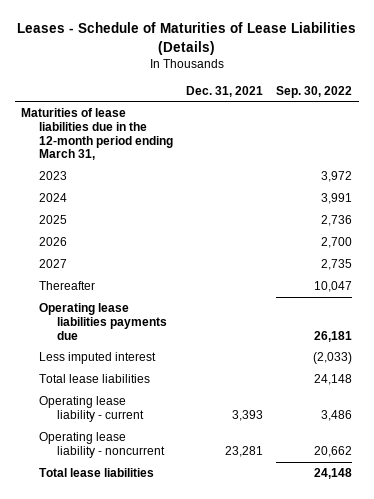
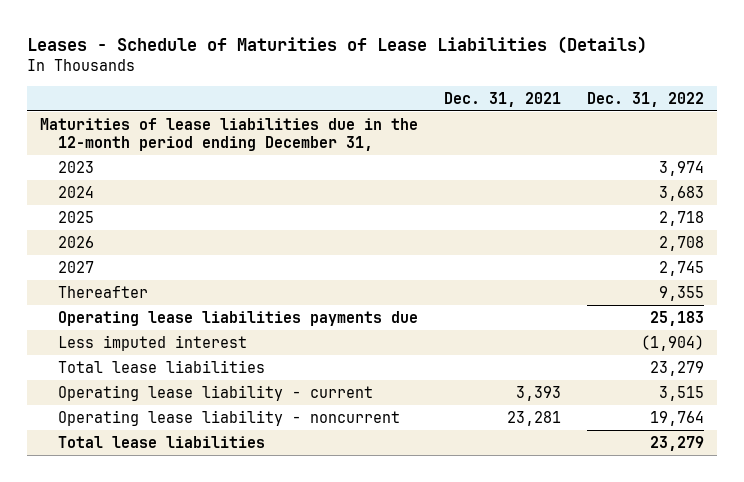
[276,85,353,98] Sep. 30, 2022 -> none
none -> [586,91,704,107] Dec. 31, 2022
[21,107,174,161] Maturities of lease liabilities due in the 12-month period ending March 31, -> [40,117,419,152] Maturities of lease liabilities due in the 12-month period ending December 31,

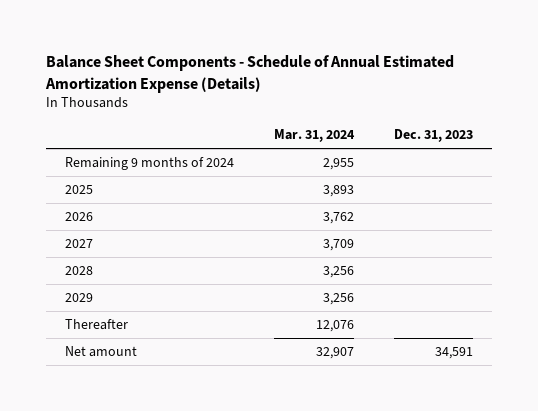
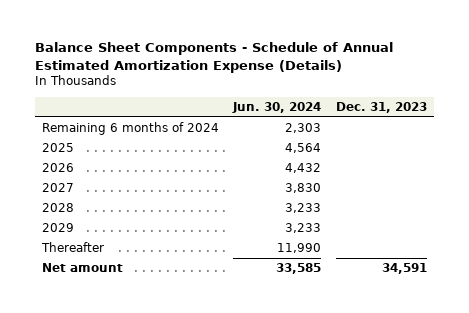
[274,129,356,143] Mar. 31, 2024 -> none
none -> [232,102,322,114] Jun. 30, 2024
[65,157,235,171] Remaining 9 months of 2024 -> [41,122,219,136] Remaining 6 months of 2024

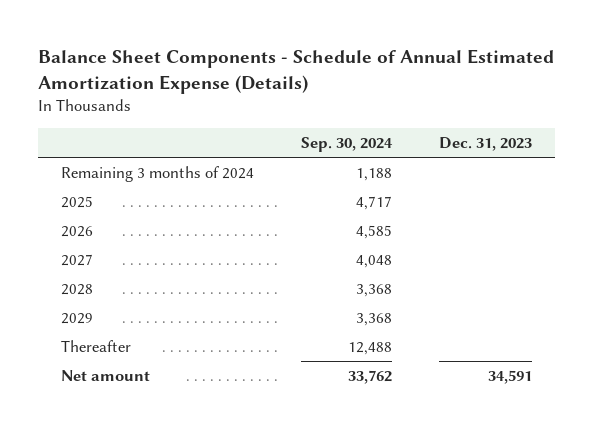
[232,102,322,114] Jun. 30, 2024 -> none
none -> [300,137,393,153] Sep. 30, 2024
[41,122,219,136] Remaining 6 months of 2024 -> [61,165,255,182] Remaining 3 months of 2024

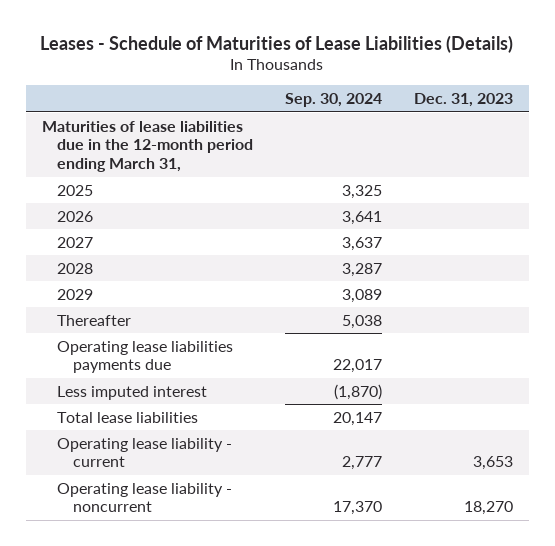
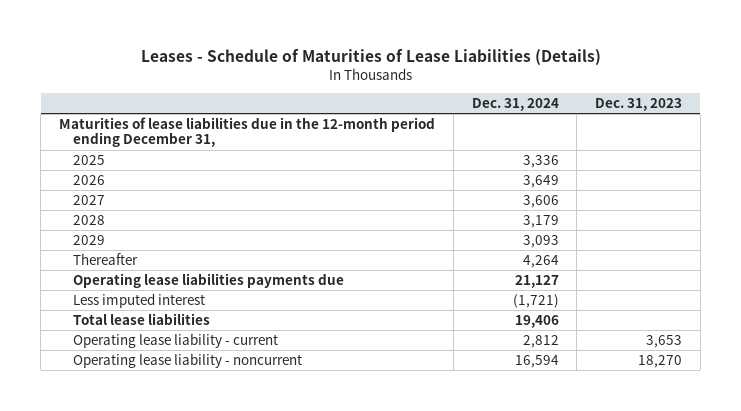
[285,93,383,108] Sep. 30, 2024 -> none
none -> [471,97,559,111] Dec. 31, 2024
[41,120,254,173] Maturities of lease liabilities due in the 12-month period ending March 31, -> [58,116,435,148] Maturities of lease liabilities due in the 12-month period ending December 31,

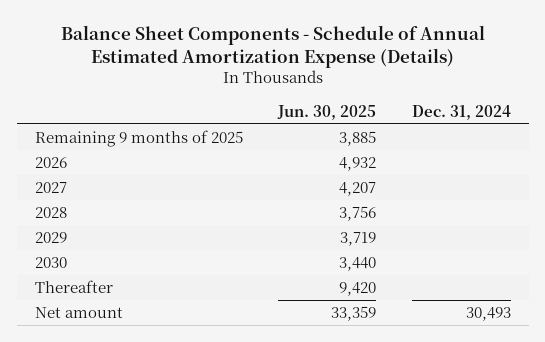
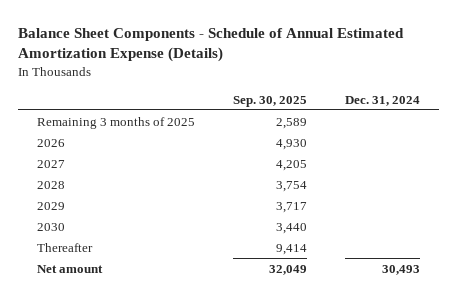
[277,104,377,120] Jun. 30, 2025 -> none
none -> [233,95,308,107] Sep. 30, 2025
[34,130,243,148] Remaining 9 months of 2025 -> [37,116,196,129] Remaining 3 months of 2025

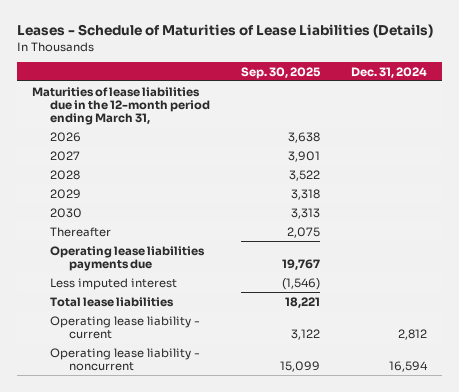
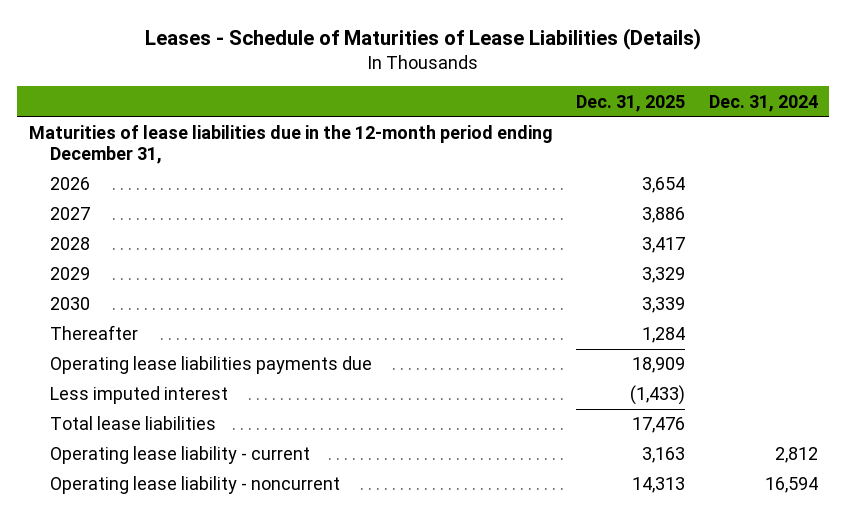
[241,66,322,79] Sep. 30, 2025 -> none
none -> [576,94,686,112] Dec. 31, 2025
[32,86,211,126] Maturities of lease liabilities due in the 12-month period ending March 31, -> [28,125,553,165] Maturities of lease liabilities due in the 12-month period ending December 31,

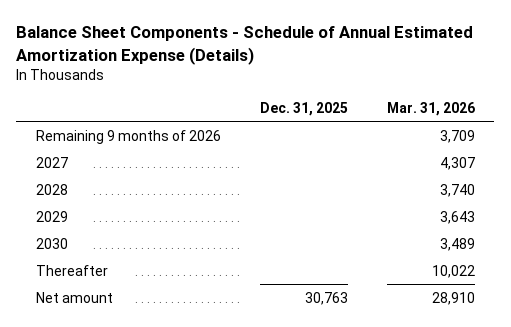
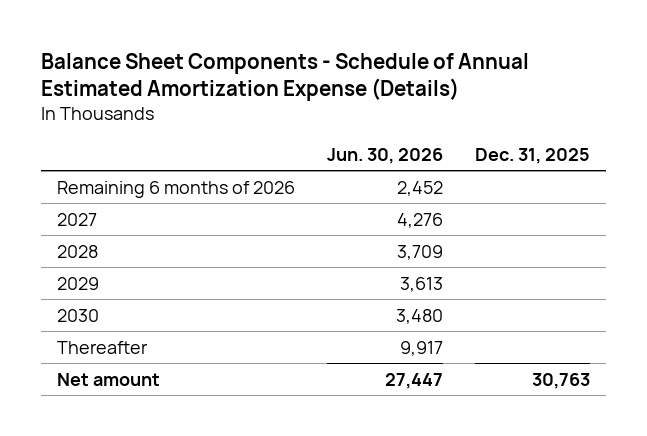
[386,101,475,116] Mar. 31, 2026 -> none
none -> [327,147,444,164] Jun. 30, 2026
[35,129,221,144] Remaining 9 months of 2026 -> [57,180,296,198] Remaining 6 months of 2026

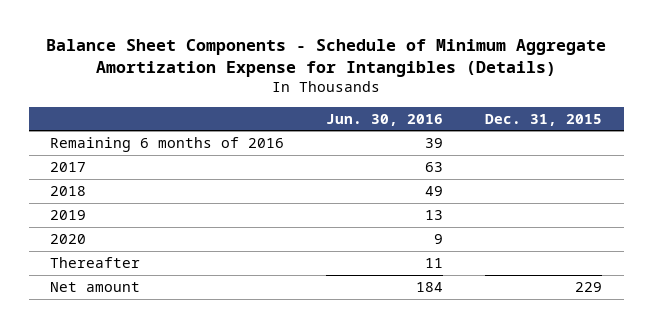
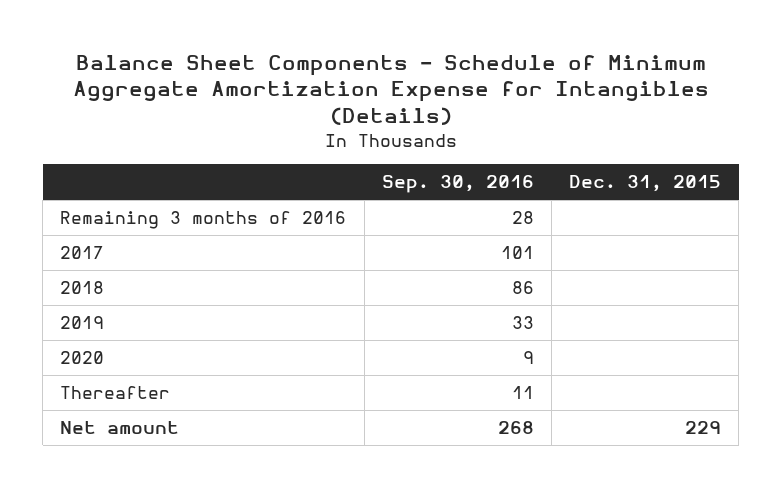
[326,113,444,126] Jun. 30, 2016 -> none
none -> [381,175,534,194] Sep. 30, 2016
[49,136,284,152] Remaining 6 months of 2016 -> [60,211,347,230] Remaining 3 months of 2016

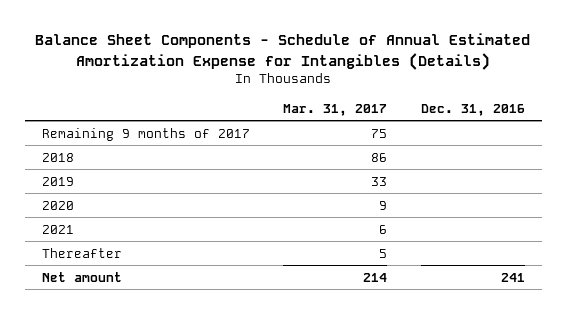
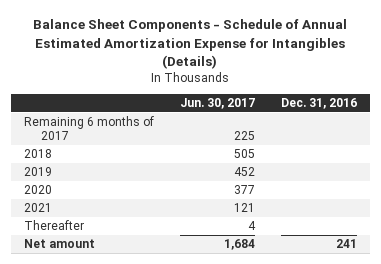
[283,104,388,117] Mar. 31, 2017 -> none
none -> [179,97,255,109] Jun. 30, 2017
[41,127,250,141] Remaining 9 months of 2017 -> [23,116,154,141] Remaining 6 months of 2017

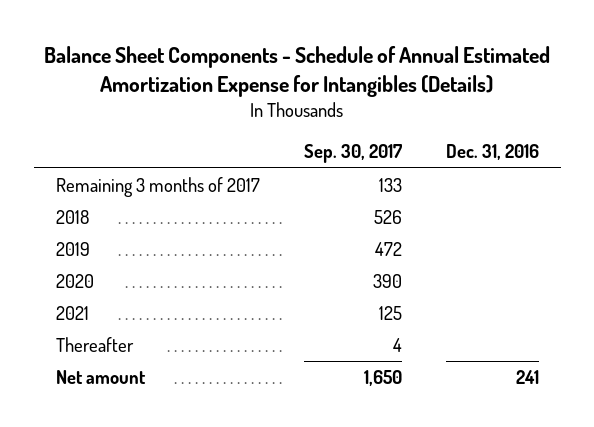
[179,97,255,109] Jun. 30, 2017 -> none
none -> [303,144,402,164] Sep. 30, 2017
[23,116,154,141] Remaining 6 months of 2017 -> [55,176,260,197] Remaining 3 months of 2017

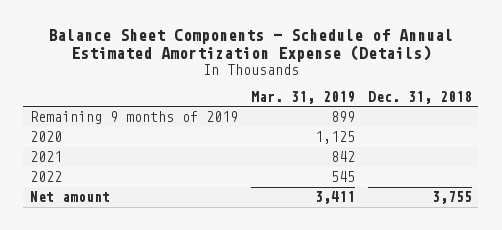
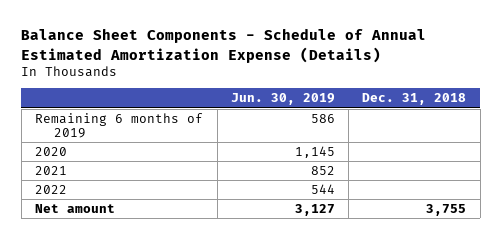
[250,90,355,104] Mar. 31, 2019 -> none
none -> [230,93,335,106] Jun. 30, 2019
[29,111,238,125] Remaining 9 months of 2019 -> [35,112,204,139] Remaining 6 months of 2019

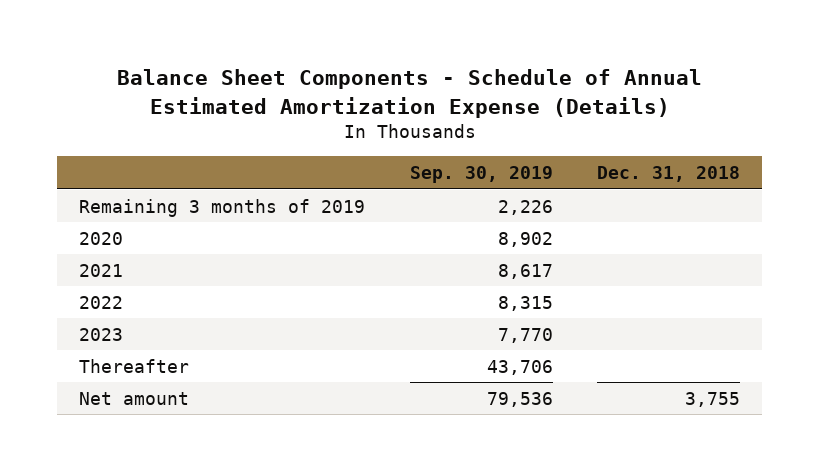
[230,93,335,106] Jun. 30, 2019 -> none
none -> [409,166,553,184] Sep. 30, 2019
[35,112,204,139] Remaining 6 months of 2019 -> [79,198,366,217] Remaining 3 months of 2019
none -> [79,327,124,341] 2023
none -> [79,358,190,373] Thereafter

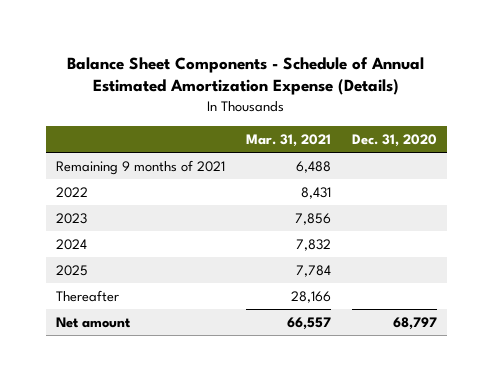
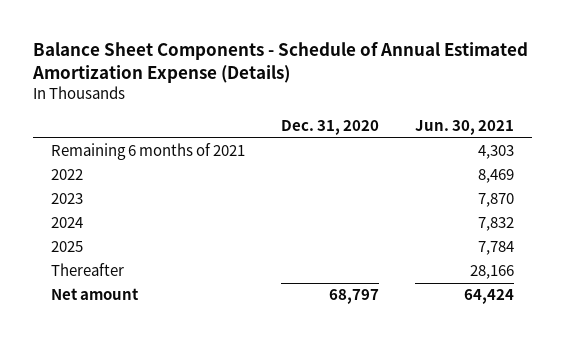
[245,133,331,147] Mar. 31, 2021 -> none
none -> [415,120,515,136] Jun. 30, 2021
[56,159,226,175] Remaining 9 months of 2021 -> [50,143,245,161] Remaining 6 months of 2021

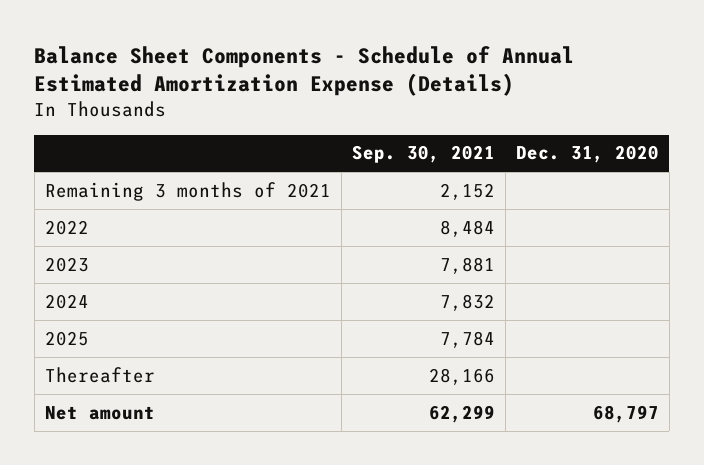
[415,120,515,136] Jun. 30, 2021 -> none
none -> [351,145,495,164] Sep. 30, 2021
[50,143,245,161] Remaining 6 months of 2021 -> [44,181,331,201] Remaining 3 months of 2021

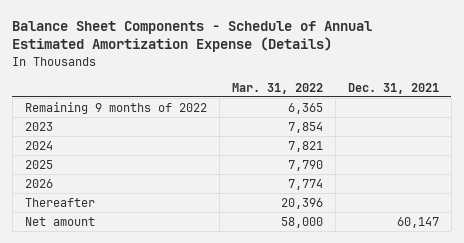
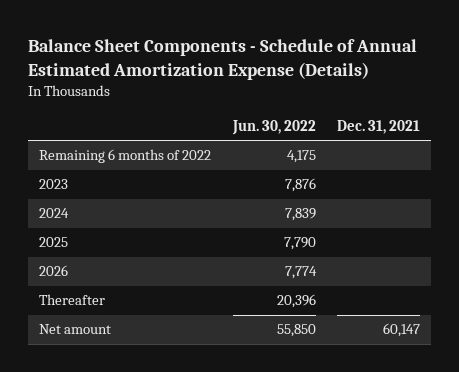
[231,82,323,94] Mar. 31, 2022 -> none
none -> [231,119,316,135] Jun. 30, 2022
[24,101,207,114] Remaining 9 months of 2022 -> [39,149,212,164] Remaining 6 months of 2022

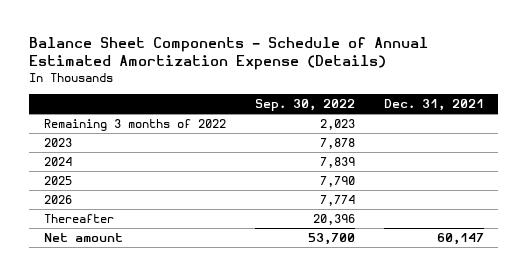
[231,119,316,135] Jun. 30, 2022 -> none
none -> [254,99,355,112] Sep. 30, 2022
[39,149,212,164] Remaining 6 months of 2022 -> [43,118,226,131] Remaining 3 months of 2022

